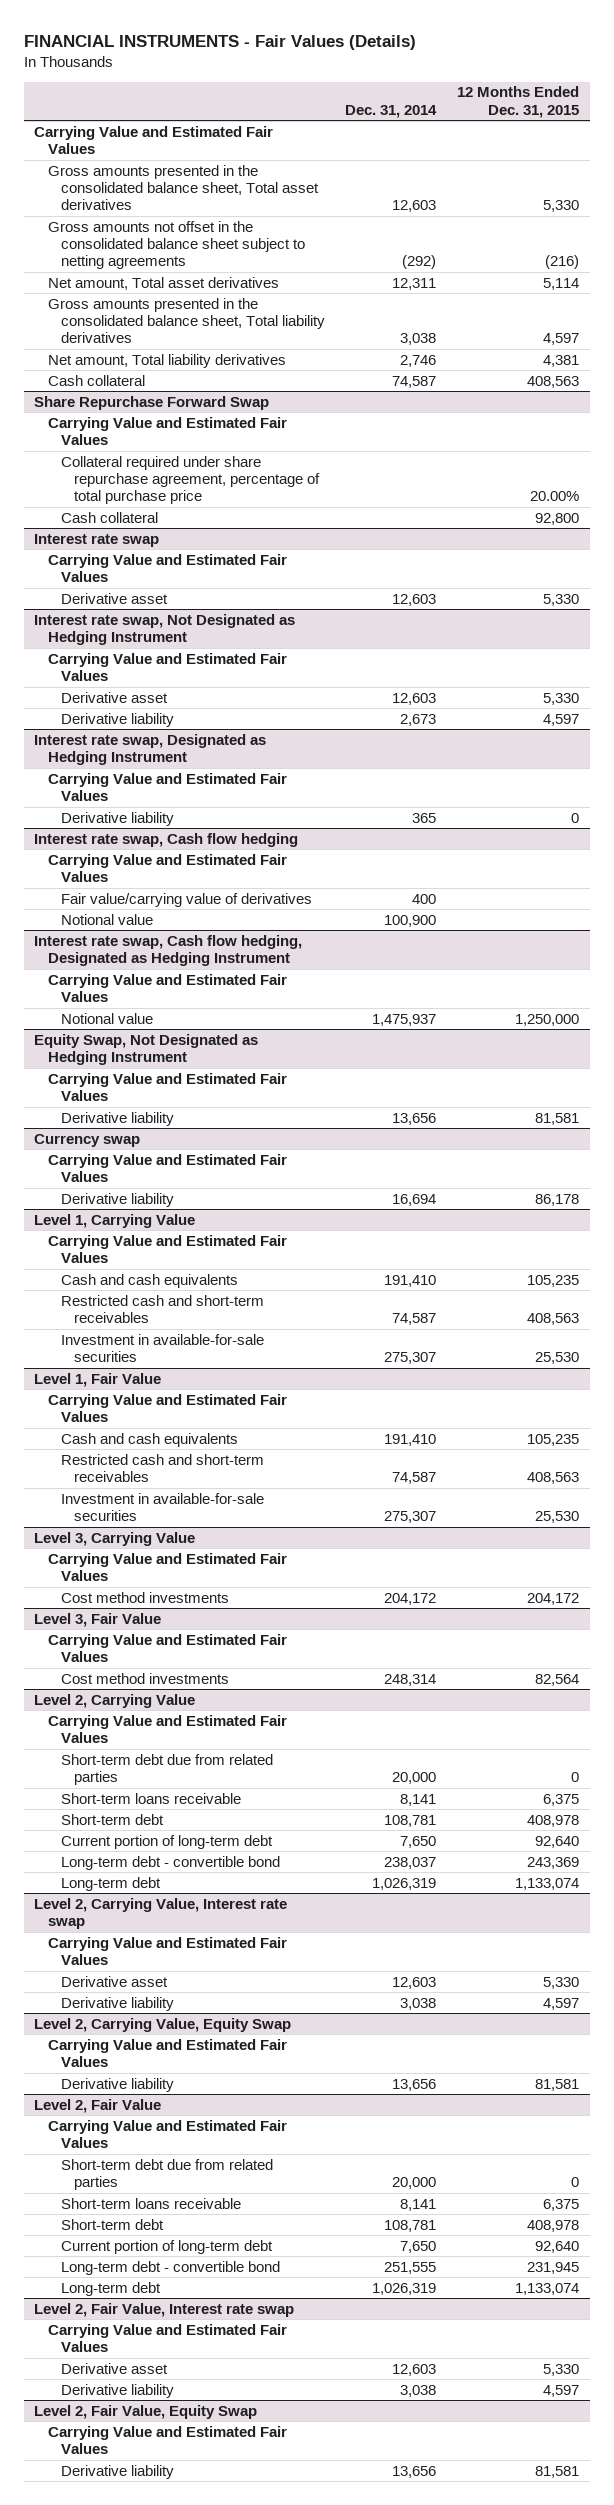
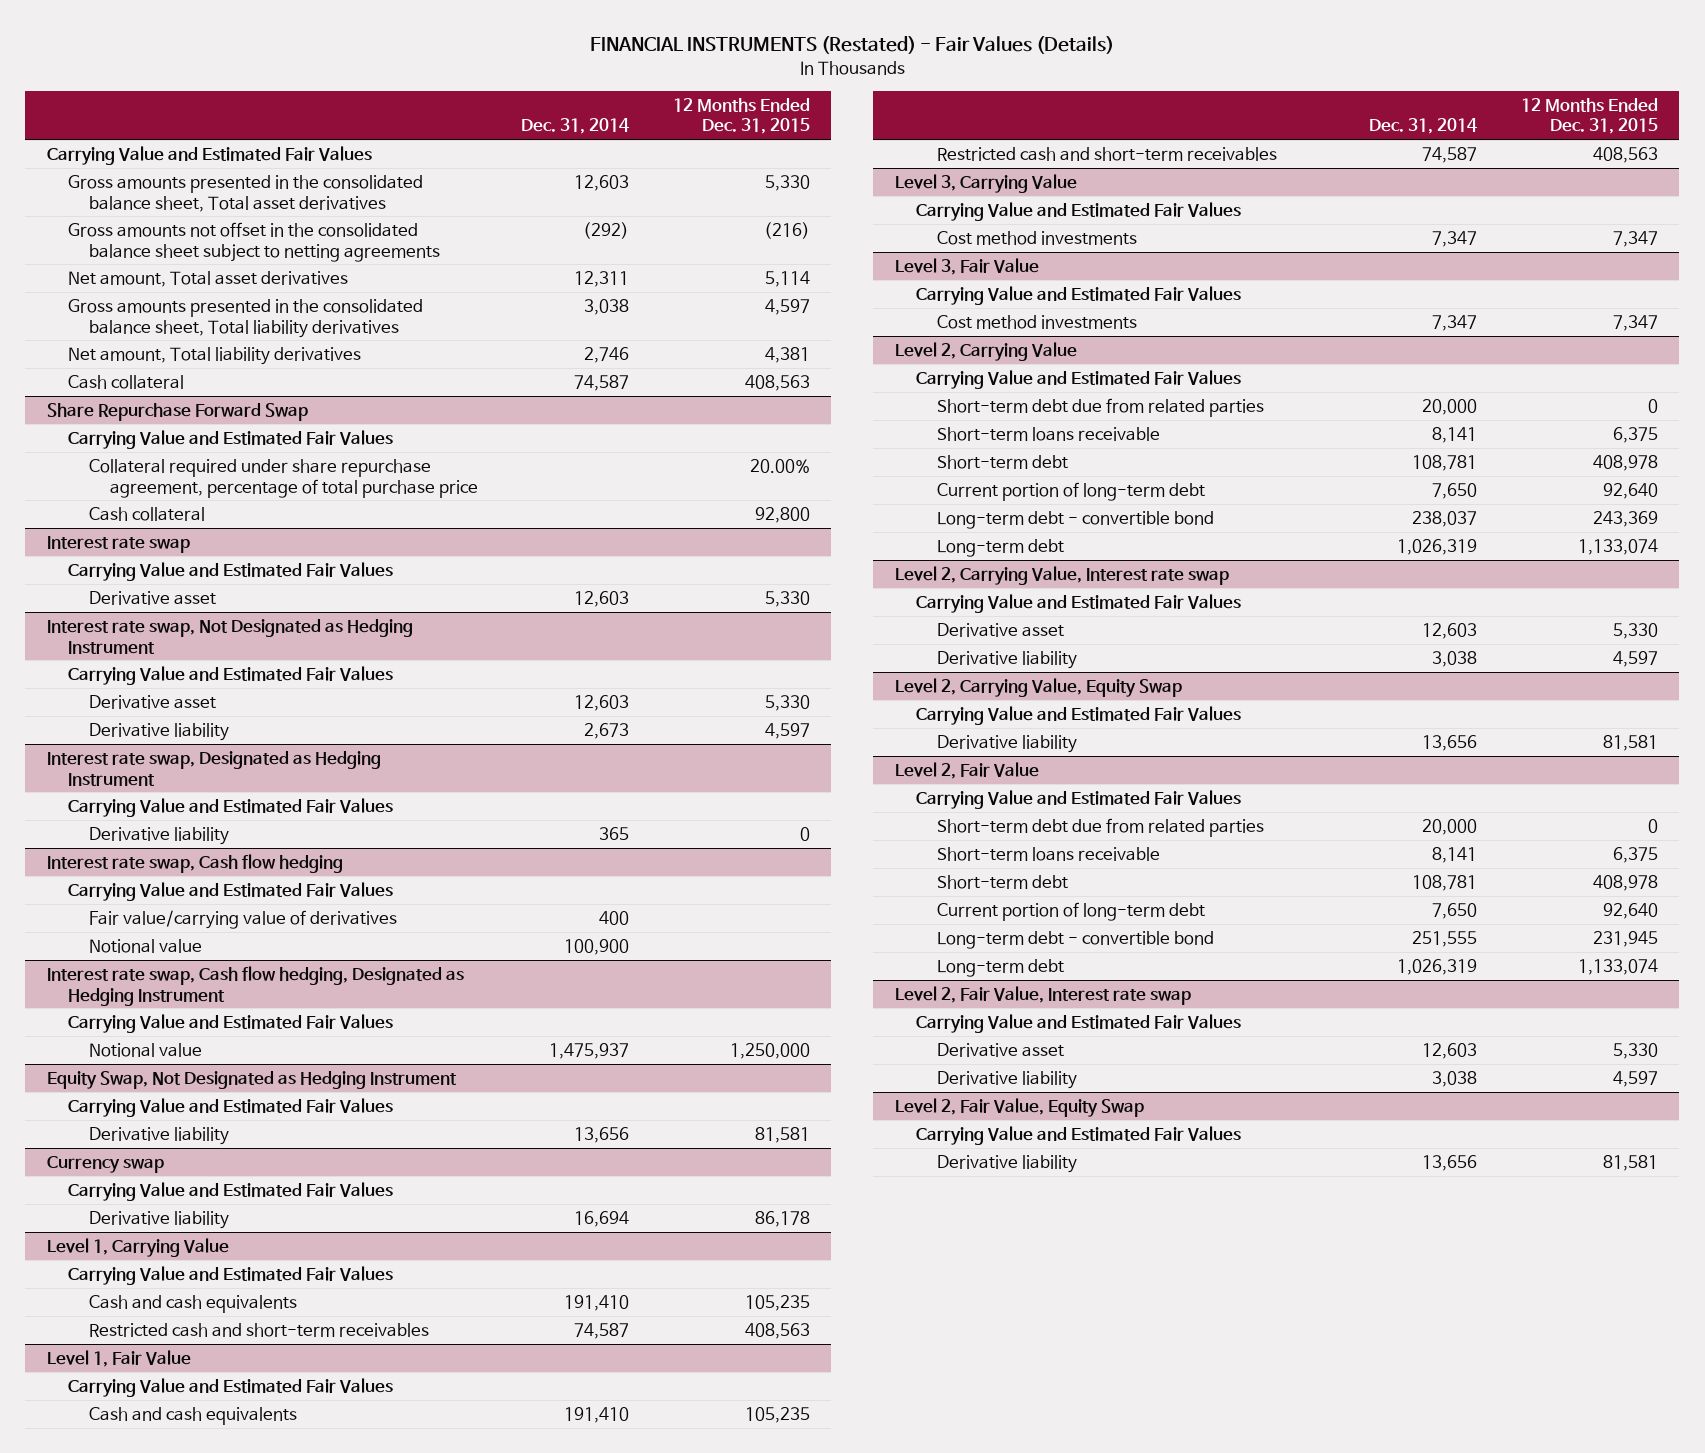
[23,34,416,50] FINANCIAL INSTRUMENTS - Fair Values (Details) -> [590,36,1115,55] FINANCIAL INSTRUMENTS (Restated) - Fair Values (Details)
[60,1333,264,1363] Investment in available-for-sale securities -> none
[60,1492,264,1522] Investment in available-for-sale securities -> none
[384,1592,437,1605] 204,172 -> [1432,230,1478,247] 7,347
[527,1592,580,1605] 204,172 -> [1612,230,1658,247] 7,347
[384,1673,437,1686] 248,314 -> [1432,314,1478,331] 7,347
[535,1673,580,1686] 82,564 -> [1612,314,1658,331] 7,347

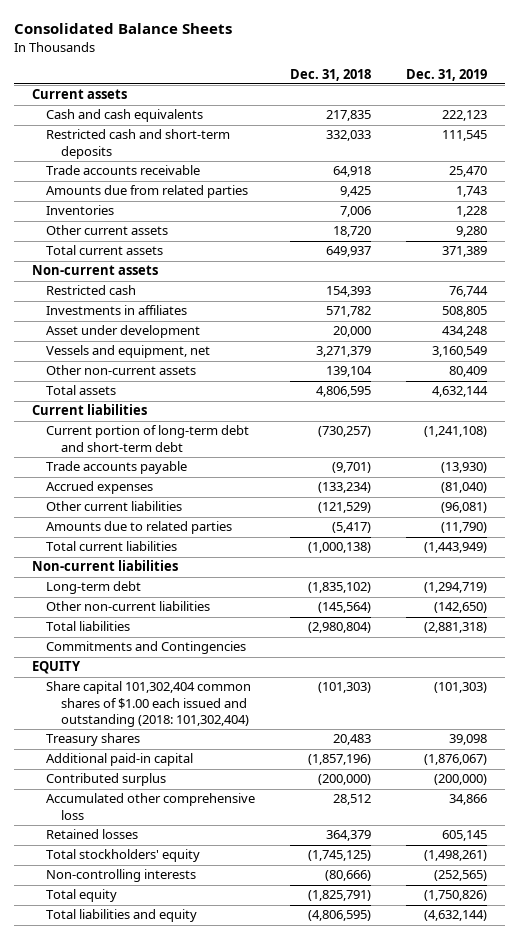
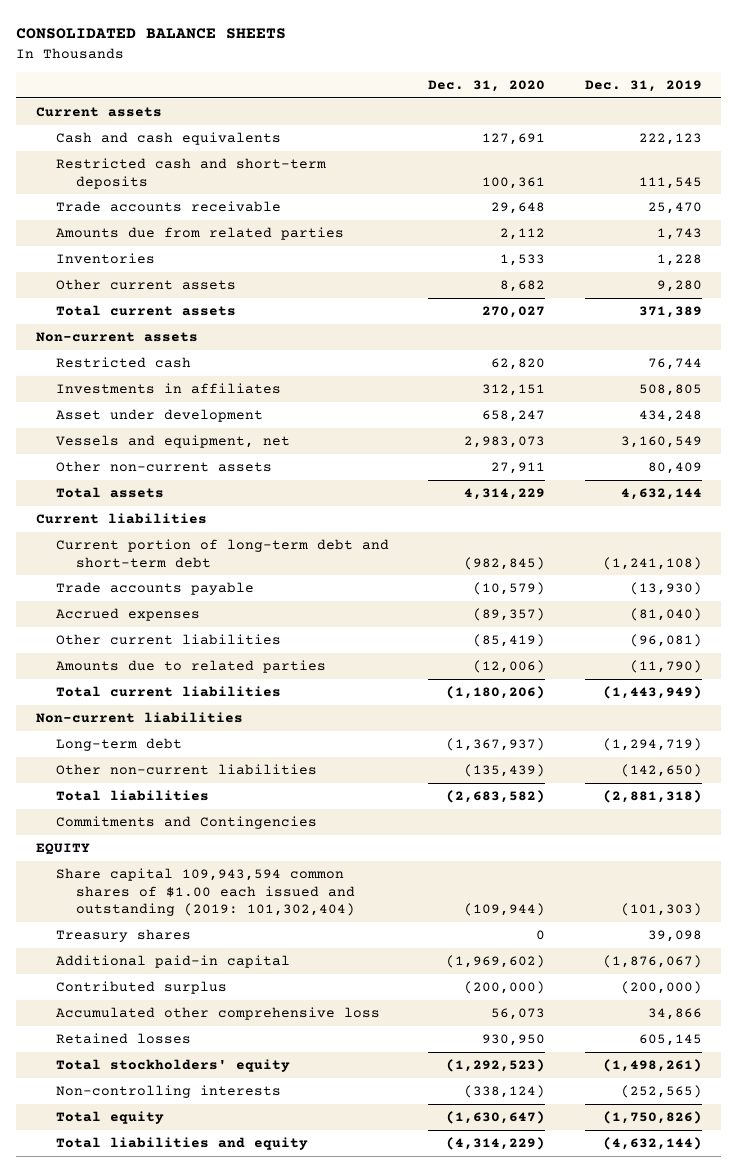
[14,23,233,35] Consolidated Balance Sheets -> [15,28,286,40] CONSOLIDATED BALANCE SHEETS
[290,68,372,81] Dec. 31, 2018 -> none
none -> [428,80,546,93] Dec. 31, 2020
[46,681,252,727] Share capital 101,302,404 common shares of $1.00 each issued and outstanding (2018: 101,302,404) -> [55,867,355,917] Share capital 109,943,594 common shares of $1.00 each issued and outstanding (2019: 101,302,404)

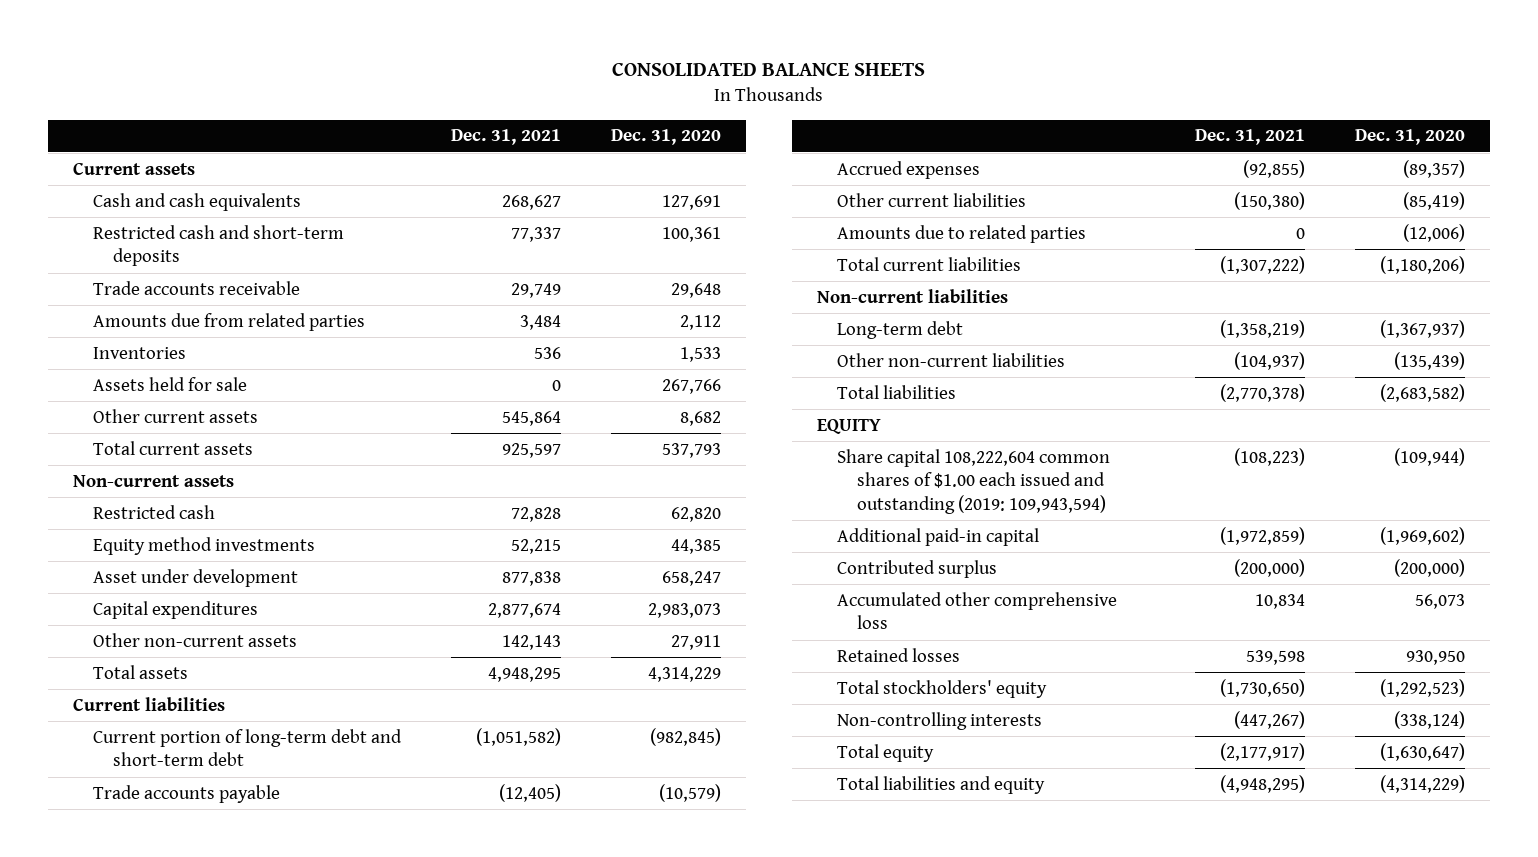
[584,80,702,93] Dec. 31, 2019 -> none
none -> [450,129,561,146] Dec. 31, 2021
none -> [92,376,247,391] Assets held for sale
[482,305,546,318] 270,027 -> [661,442,721,458] 537,793
[55,382,281,394] Investments in affiliates -> [92,536,315,555] Equity method investments
[482,383,546,396] 312,151 -> [670,538,721,554] 44,385
[55,434,290,448] Vessels and equipment, net -> [92,600,258,619] Capital expenditures
[55,815,317,829] Commitments and Contingencies -> none
[55,928,191,942] Treasury shares -> none
[55,867,355,917] Share capital 109,943,594 common shares of $1.00 each issued and outstanding (2019: 101,302,404) -> [836,448,1110,514] Share capital 108,222,604 common shares of $1.00 each issued and outstanding (2019: 109,943,594)

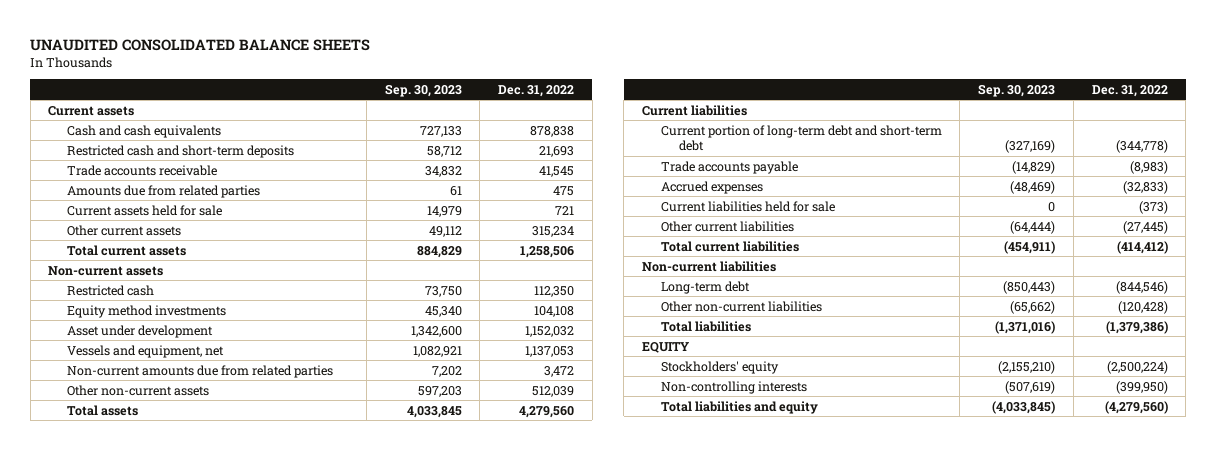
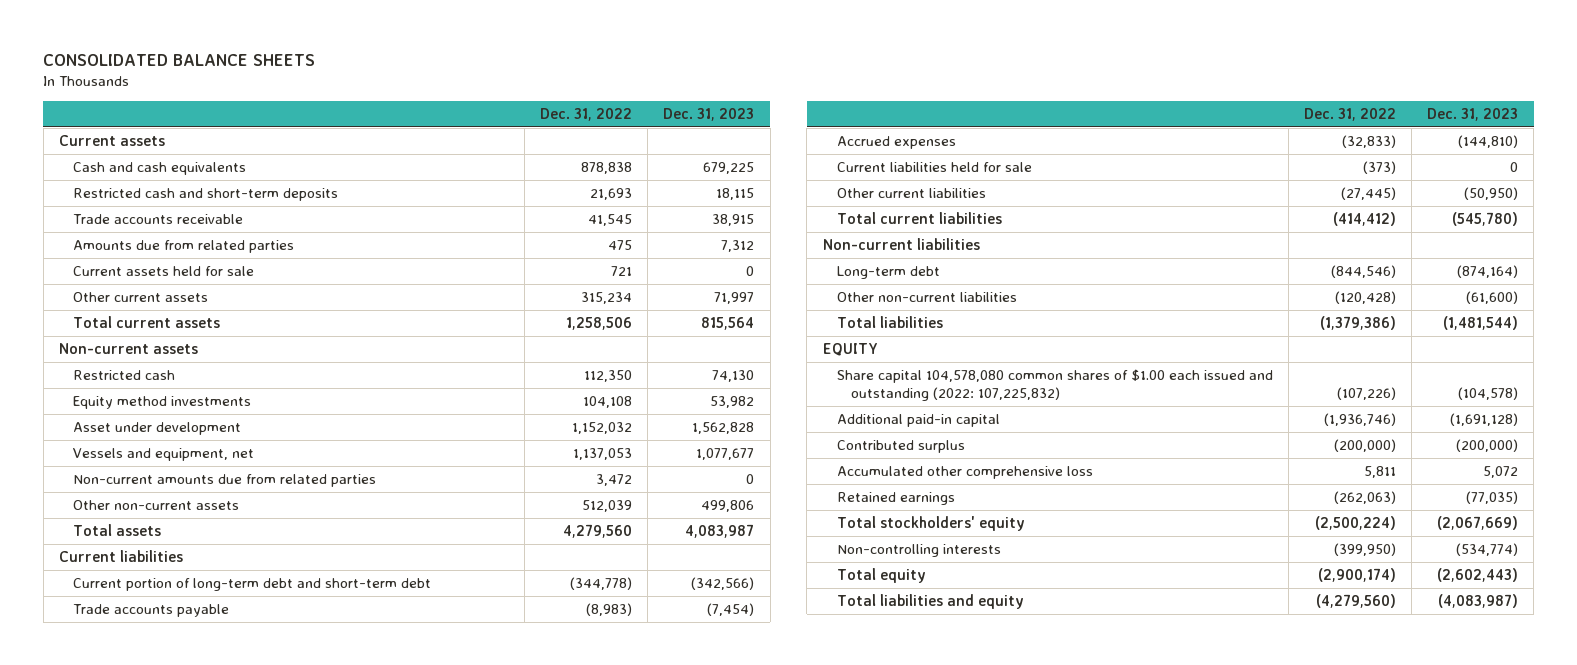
[30,38,371,51] UNAUDITED CONSOLIDATED BALANCE SHEETS -> [43,54,316,67] CONSOLIDATED BALANCE SHEETS
[384,83,462,97] Sep. 30, 2023 -> none
none -> [663,107,755,121] Dec. 31, 2023
none -> [836,368,1273,402] Share capital 104,578,080 common shares of $1.00 each issued and outstanding (2022: 107,225,832)
none -> [836,413,1000,427] Additional paid-in capital
none -> [836,439,965,453] Contributed surplus
none -> [836,465,1093,479] Accumulated other comprehensive loss
none -> [836,491,955,505] Retained earnings
[660,360,779,374] Stockholders' equity -> [836,515,1025,531] Total stockholders' equity
none -> [836,567,926,583] Total equity

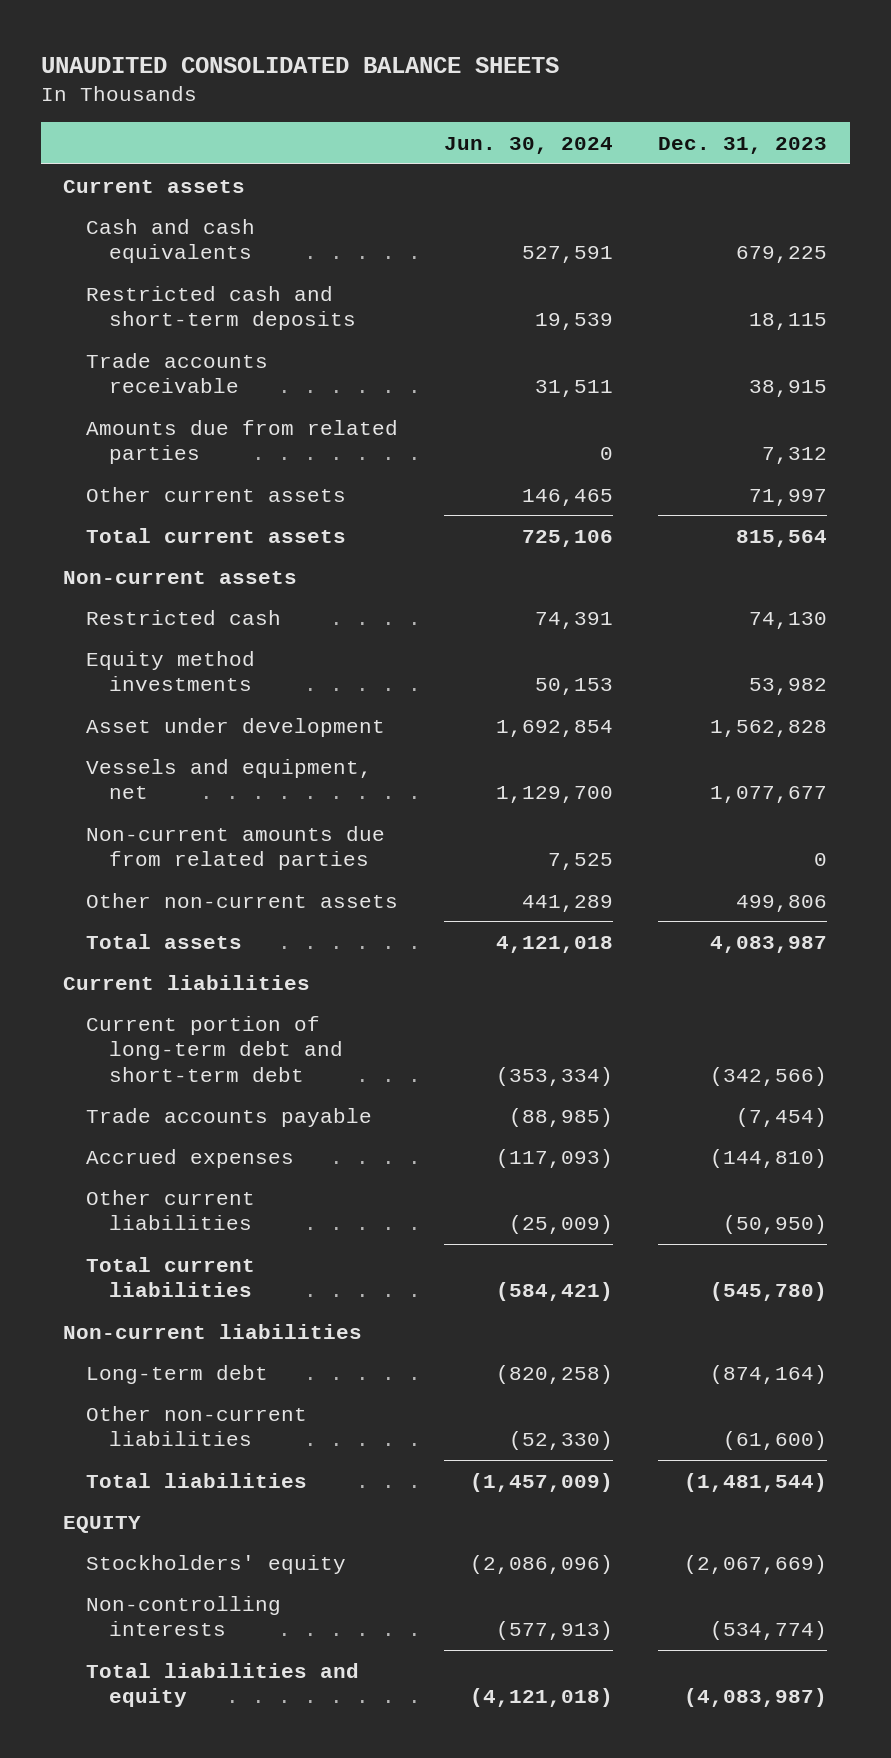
[43,54,316,67] CONSOLIDATED BALANCE SHEETS -> [40,57,559,74] UNAUDITED CONSOLIDATED BALANCE SHEETS
[540,107,633,121] Dec. 31, 2022 -> none
none -> [443,137,613,155] Jun. 30, 2024
[72,265,254,276] Current assets held for sale -> none
[836,161,1032,172] Current liabilities held for sale -> none
[836,368,1273,402] Share capital 104,578,080 common shares of $1.00 each issued and outstanding (2022: 107,225,832) -> none
[836,413,1000,427] Additional paid-in capital -> none
[836,439,965,453] Contributed surplus -> none
[836,465,1093,479] Accumulated other comprehensive loss -> none
[836,491,955,505] Retained earnings -> none
[836,515,1025,531] Total stockholders' equity -> [86,1554,347,1574] Stockholders' equity
[836,567,926,583] Total equity -> none

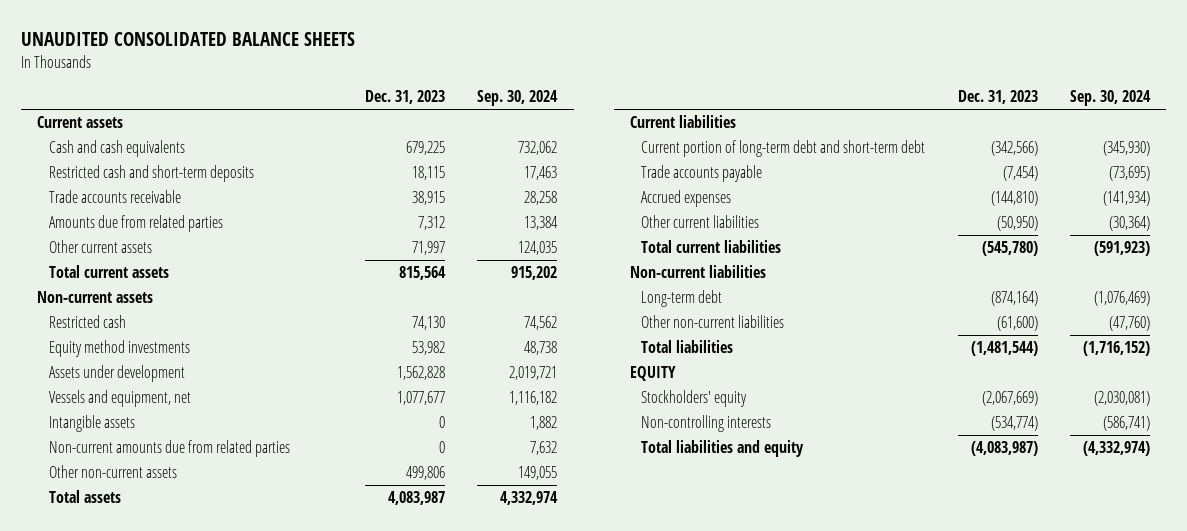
[443,137,613,155] Jun. 30, 2024 -> none
none -> [477,90,559,107] Sep. 30, 2024
[86,717,386,737] Asset under development -> [48,365,185,383] Assets under development
none -> [48,415,135,433] Intangible assets

